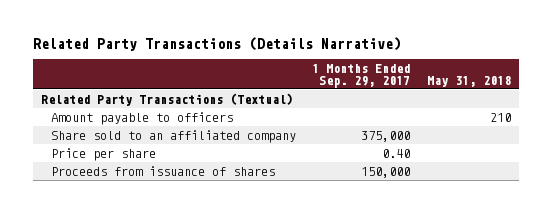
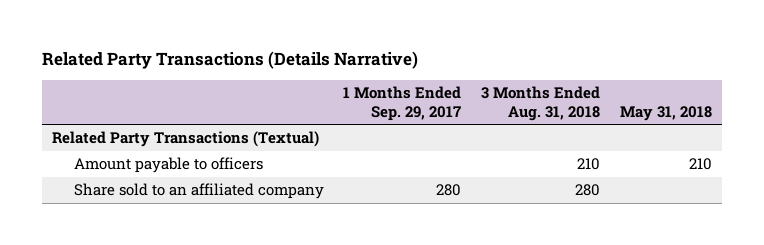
none -> [481,86,601,122] 3 Months Ended Aug. 31, 2018
[50,147,156,161] Price per share -> none
[50,165,275,176] Proceeds from issuance of shares -> none
[361,130,411,142] 375,000 -> [436,184,462,197] 280

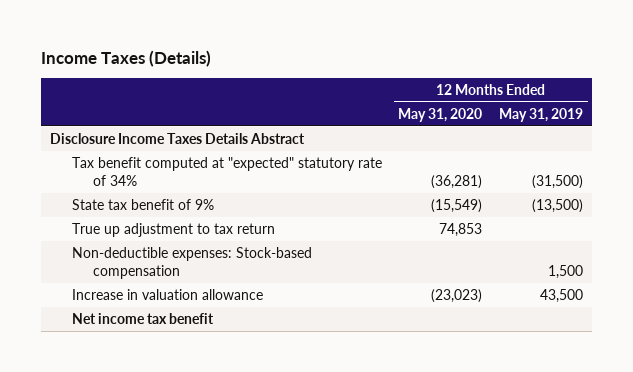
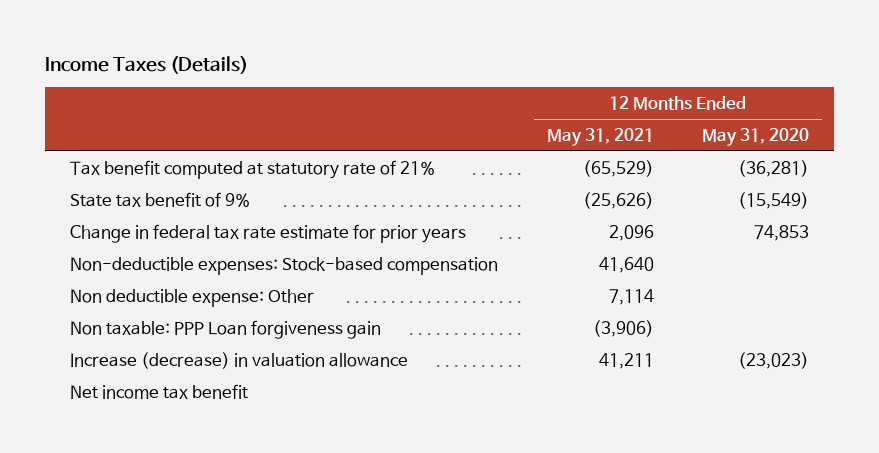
[499,107,584,122] May 31, 2019 -> none
none -> [546,127,654,146] May 31, 2021
[49,133,305,145] Disclosure Income Taxes Details Abstract -> none
[71,157,382,187] Tax benefit computed at "expected" statutory rate of 34% -> [69,159,435,179] Tax benefit computed at statutory rate of 21%
[71,223,275,238] True up adjustment to tax return -> [69,223,466,243] Change in federal tax rate estimate for prior years
none -> [69,288,314,307] Non deductible expense: Other
none -> [69,319,381,339] Non taxable: PPP Loan forgiveness gain
[71,289,263,301] Increase in valuation allowance -> [69,351,408,369] Increase (decrease) in valuation allowance

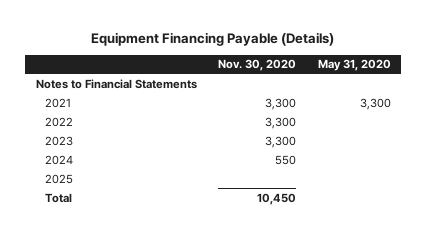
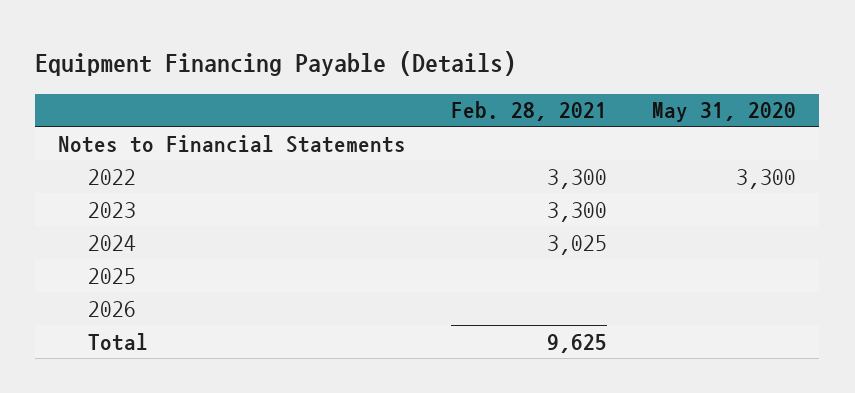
[218,59,297,72] Nov. 30, 2020 -> none
none -> [451,101,608,122] Feb. 28, 2021
[45,116,74,127] 2022 -> none
[45,97,72,108] 2021 -> [88,168,137,185] 2022
none -> [88,300,137,317] 2026

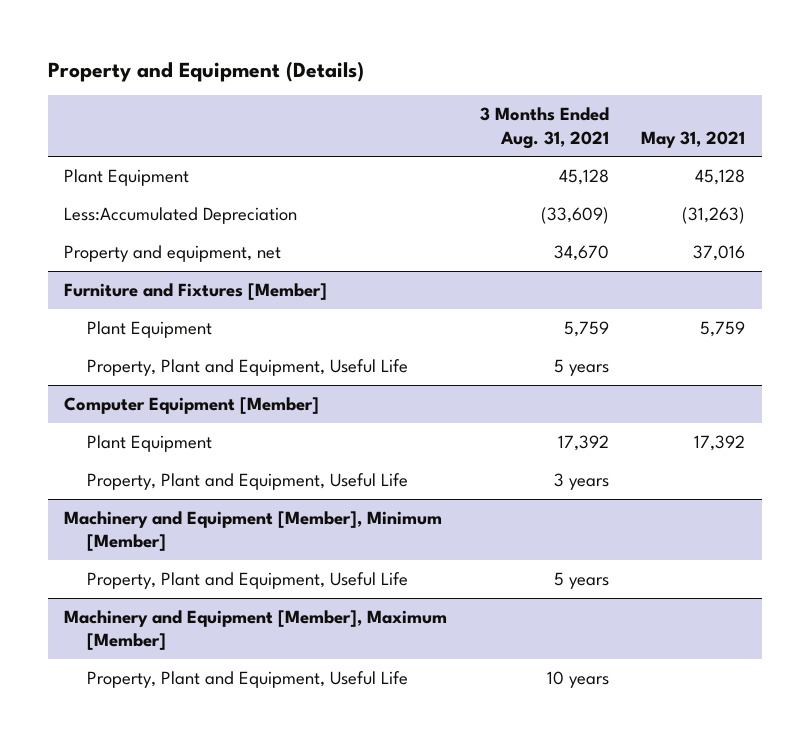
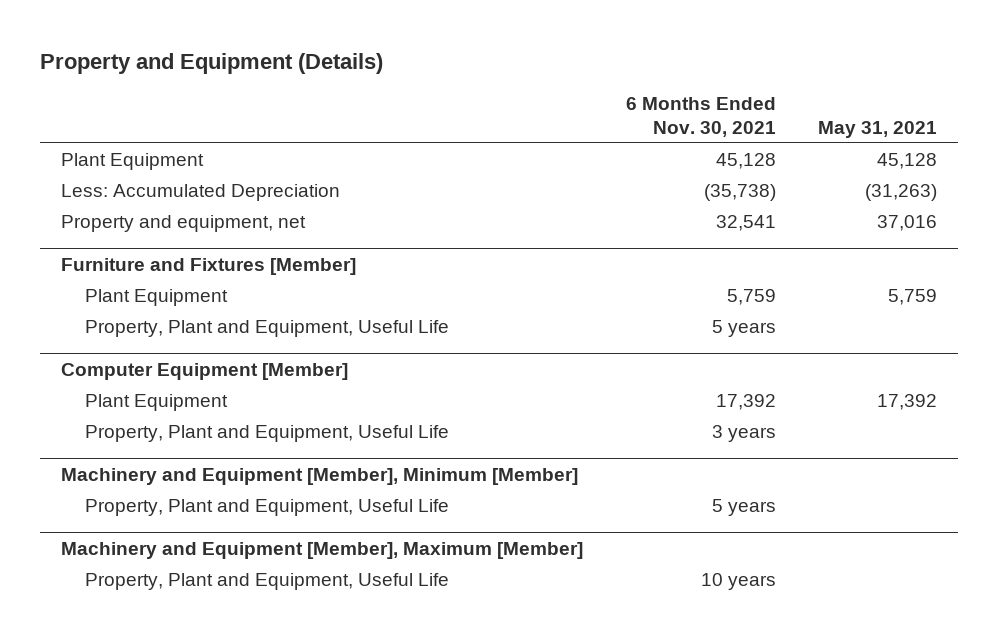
[479,107,609,149] 3 Months Ended Aug. 31, 2021 -> none
none -> [625,97,776,137] 6 Months Ended Nov. 30, 2021
[64,206,298,224] Less:Accumulated Depreciation -> [61,183,341,201] Less: Accumulated Depreciation

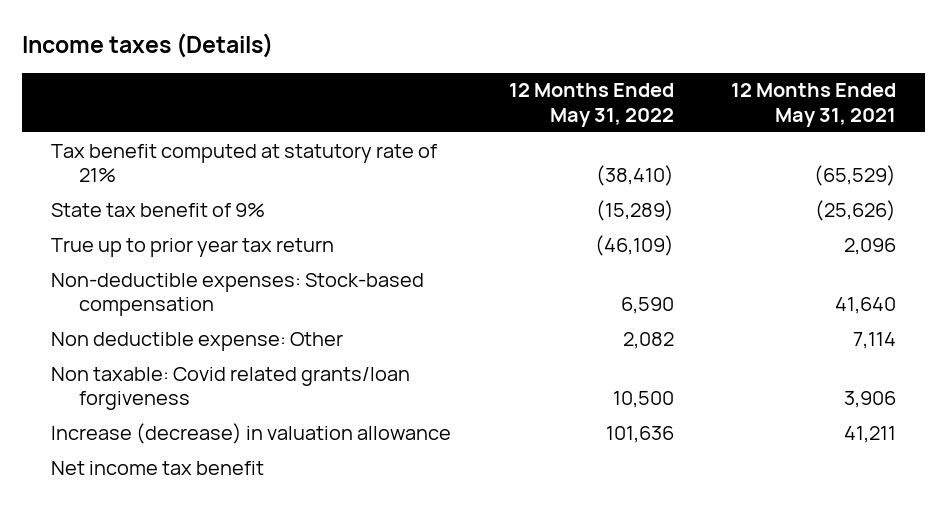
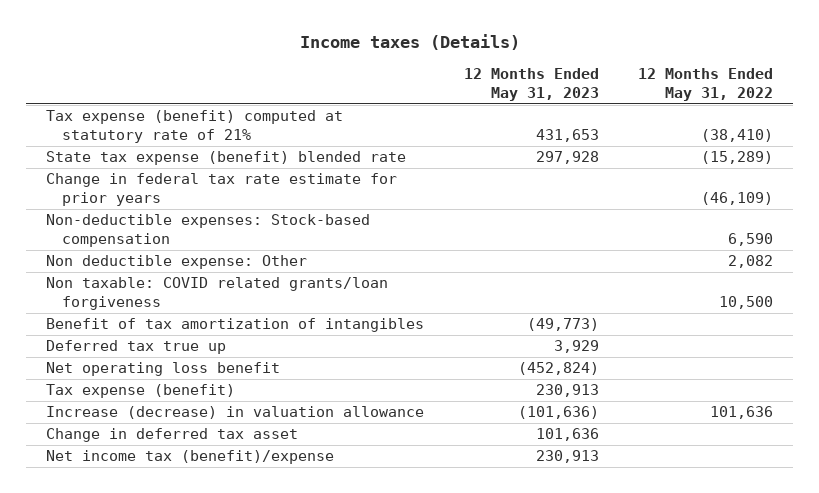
[731,83,897,127] 12 Months Ended May 31, 2021 -> none
none -> [463,68,599,101] 12 Months Ended May 31, 2023
[51,143,438,182] Tax benefit computed at statutory rate of 21% -> [45,110,343,143] Tax expense (benefit) computed at statutory rate of 21%
[51,202,266,217] State tax benefit of 9% -> [45,151,406,166] State tax expense (benefit) blended rate
[51,237,335,257] True up to prior year tax return -> [45,173,397,206] Change in federal tax rate estimate for prior years
[51,366,411,410] Non taxable: Covid related grants/loan forgiveness -> [45,277,388,310] Non taxable: COVID related grants/loan forgiveness
none -> [45,318,424,333] Benefit of tax amortization of intangibles
none -> [45,340,226,355] Deferred tax true up
none -> [45,362,280,377] Net operating loss benefit
none -> [45,384,235,399] Tax expense (benefit)
none -> [45,428,298,443] Change in deferred tax asset
[51,460,265,475] Net income tax benefit -> [45,450,334,465] Net income tax (benefit)/expense

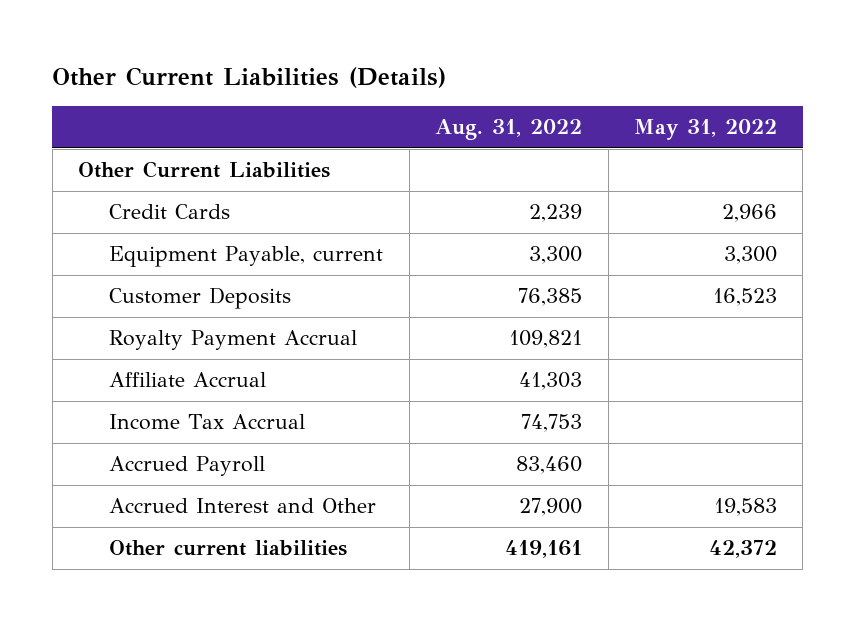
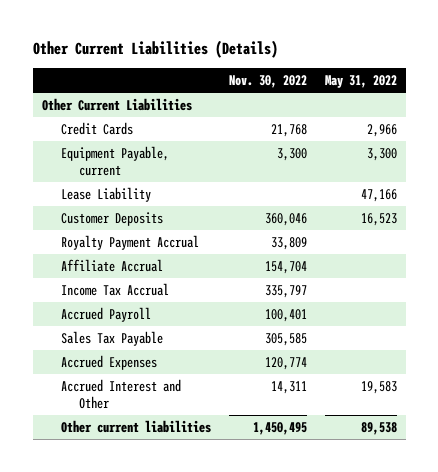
[435,119,583,141] Aug. 31, 2022 -> none
none -> [228,75,307,89] Nov. 30, 2022
none -> [60,186,151,202] Lease Liability
none -> [60,330,163,346] Sales Tax Payable
none -> [60,354,157,370] Accrued Expenses
[709,540,778,559] 42,372 -> [360,421,397,435] 89,538

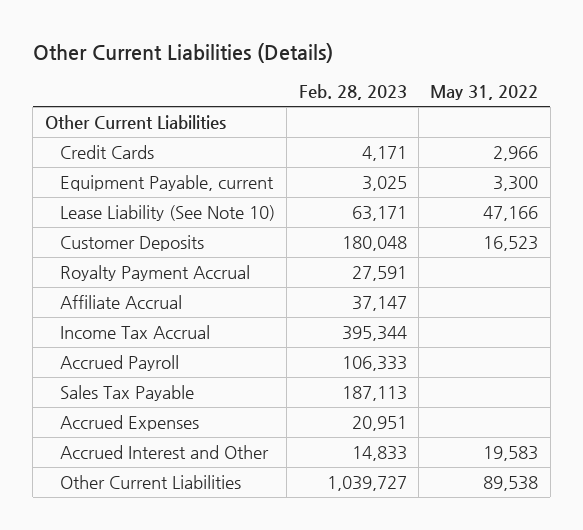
[228,75,307,89] Nov. 30, 2022 -> none
none -> [298,84,407,101] Feb. 28, 2023
[60,186,151,202] Lease Liability -> [59,204,275,221] Lease Liability (See Note 10)
[60,419,211,433] Other current liabilities -> [59,474,241,489] Other Current Liabilities

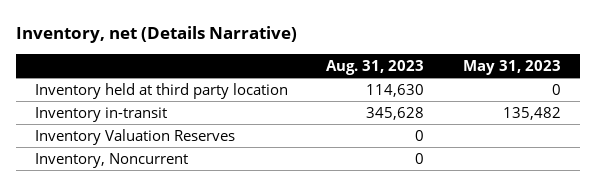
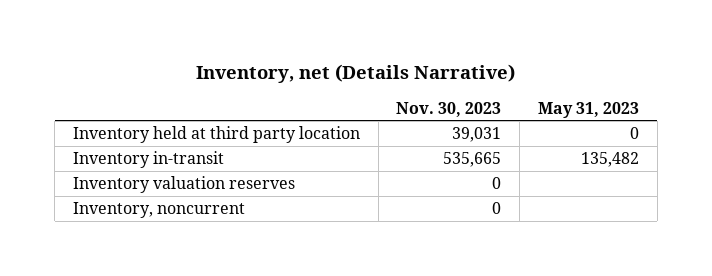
[326,60,425,76] Aug. 31, 2023 -> none
none -> [396,101,502,117] Nov. 30, 2023
[35,128,236,145] Inventory Valuation Reserves -> [72,176,295,194] Inventory valuation reserves
[35,152,189,168] Inventory, Noncurrent -> [72,202,245,219] Inventory, noncurrent

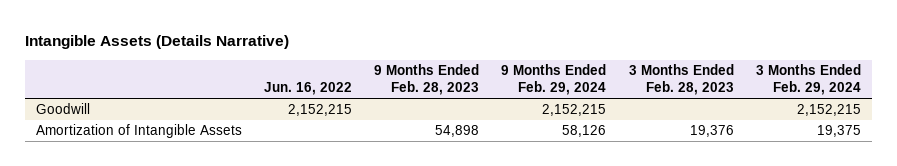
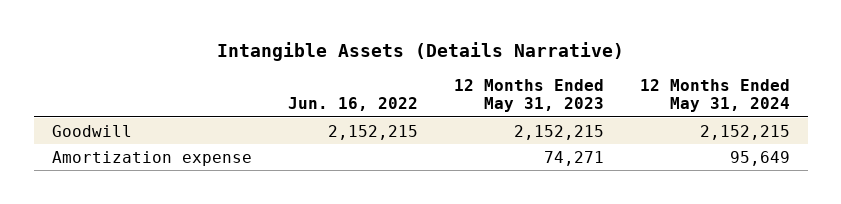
[374,63,480,96] 9 Months Ended Feb. 28, 2023 -> none
[501,63,607,96] 9 Months Ended Feb. 29, 2024 -> none
[628,63,734,96] 3 Months Ended Feb. 28, 2023 -> none
[755,63,861,96] 3 Months Ended Feb. 29, 2024 -> none
none -> [453,79,604,113] 12 Months Ended May 31, 2023
none -> [639,79,790,113] 12 Months Ended May 31, 2024
[36,124,243,139] Amortization of Intangible Assets -> [51,150,252,166] Amortization expense

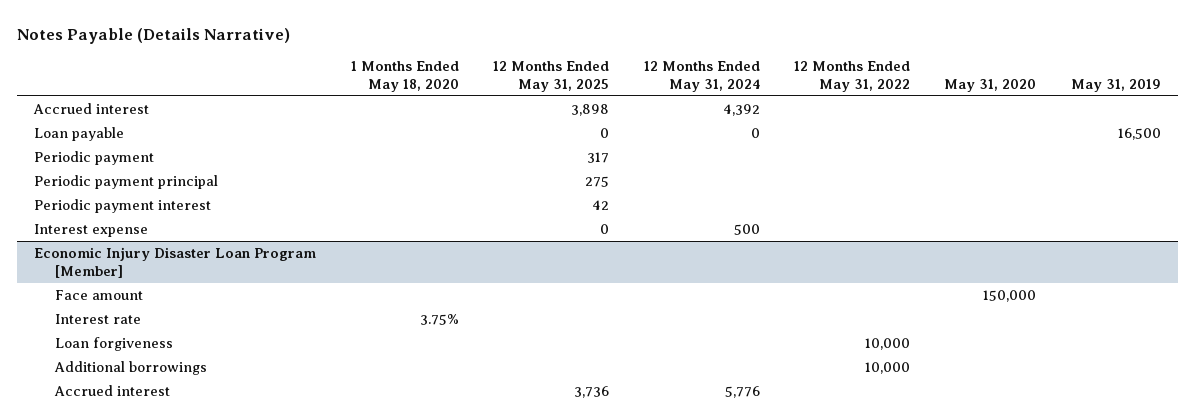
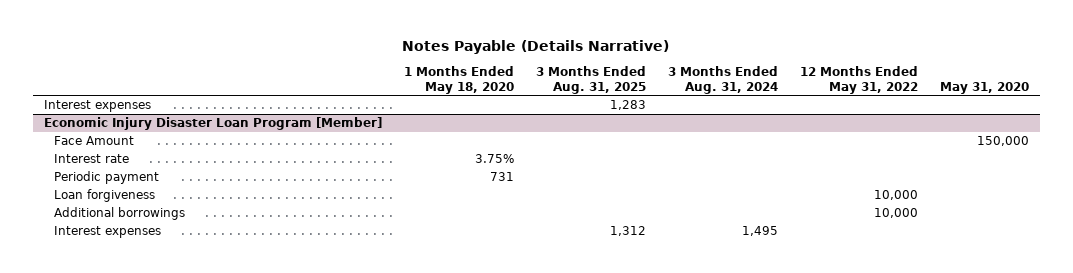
[493,60,610,92] 12 Months Ended May 31, 2025 -> none
[643,60,760,92] 12 Months Ended May 31, 2024 -> none
[1070,78,1161,92] May 31, 2019 -> none
none -> [535,66,646,94] 3 Months Ended Aug. 31, 2025
none -> [667,66,778,94] 3 Months Ended Aug. 31, 2024
[34,126,125,141] Loan payable -> none
[34,150,155,165] Periodic payment -> none
[34,174,219,189] Periodic payment principal -> none
[34,198,212,213] Periodic payment interest -> none
[34,223,149,237] Interest expense -> none
[33,102,150,114] Accrued interest -> [43,100,151,113] Interest expenses
[54,289,143,300] Face amount -> [54,136,135,146] Face Amount
none -> [54,171,160,185] Periodic payment
[53,384,170,396] Accrued interest -> [54,226,162,239] Interest expenses

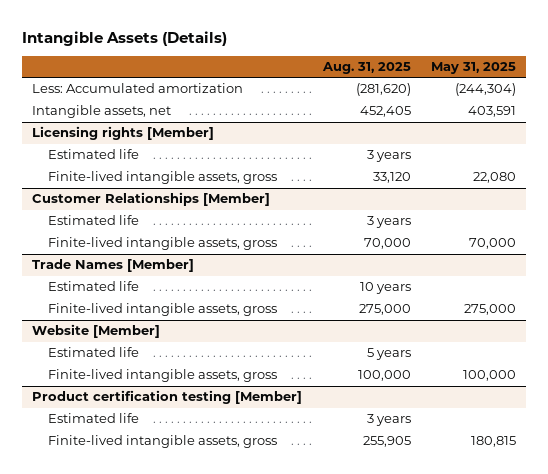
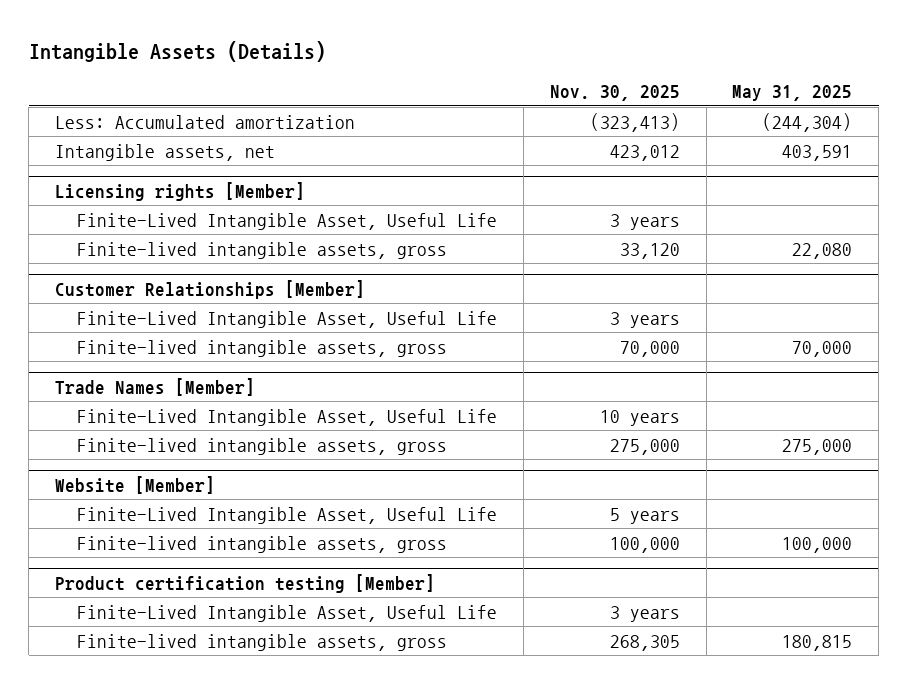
[321,62,411,75] Aug. 31, 2025 -> none
none -> [549,85,680,102] Nov. 30, 2025
[47,149,139,160] Estimated life -> [77,212,498,230] Finite-Lived Intangible Asset, Useful Life
[47,215,139,226] Estimated life -> [77,310,498,328] Finite-Lived Intangible Asset, Useful Life
[47,281,139,292] Estimated life -> [77,408,498,426] Finite-Lived Intangible Asset, Useful Life
[47,347,139,358] Estimated life -> [77,506,498,524] Finite-Lived Intangible Asset, Useful Life
[47,413,139,424] Estimated life -> [77,604,498,622] Finite-Lived Intangible Asset, Useful Life

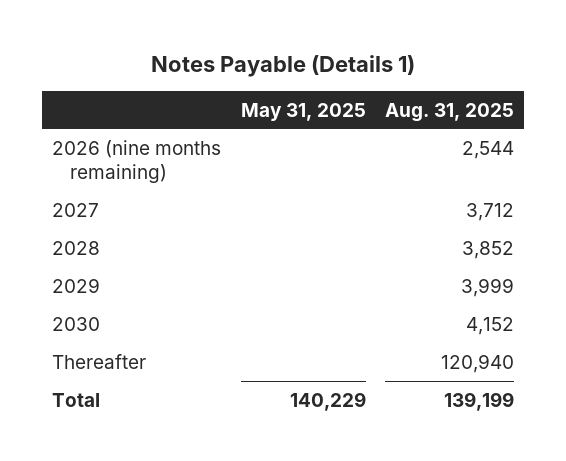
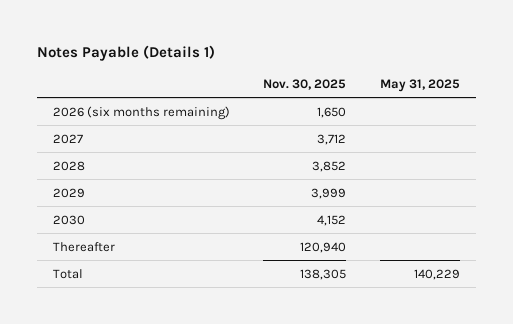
[385,102,515,122] Aug. 31, 2025 -> none
none -> [263,78,347,90] Nov. 30, 2025
[52,139,222,183] 2026 (nine months remaining) -> [53,105,231,120] 2026 (six months remaining)

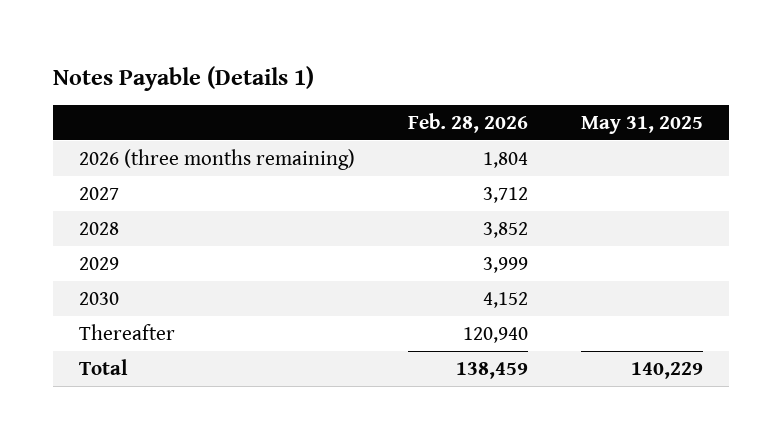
[263,78,347,90] Nov. 30, 2025 -> none
none -> [407,112,528,133] Feb. 28, 2026
[53,105,231,120] 2026 (six months remaining) -> [79,148,356,170] 2026 (three months remaining)

